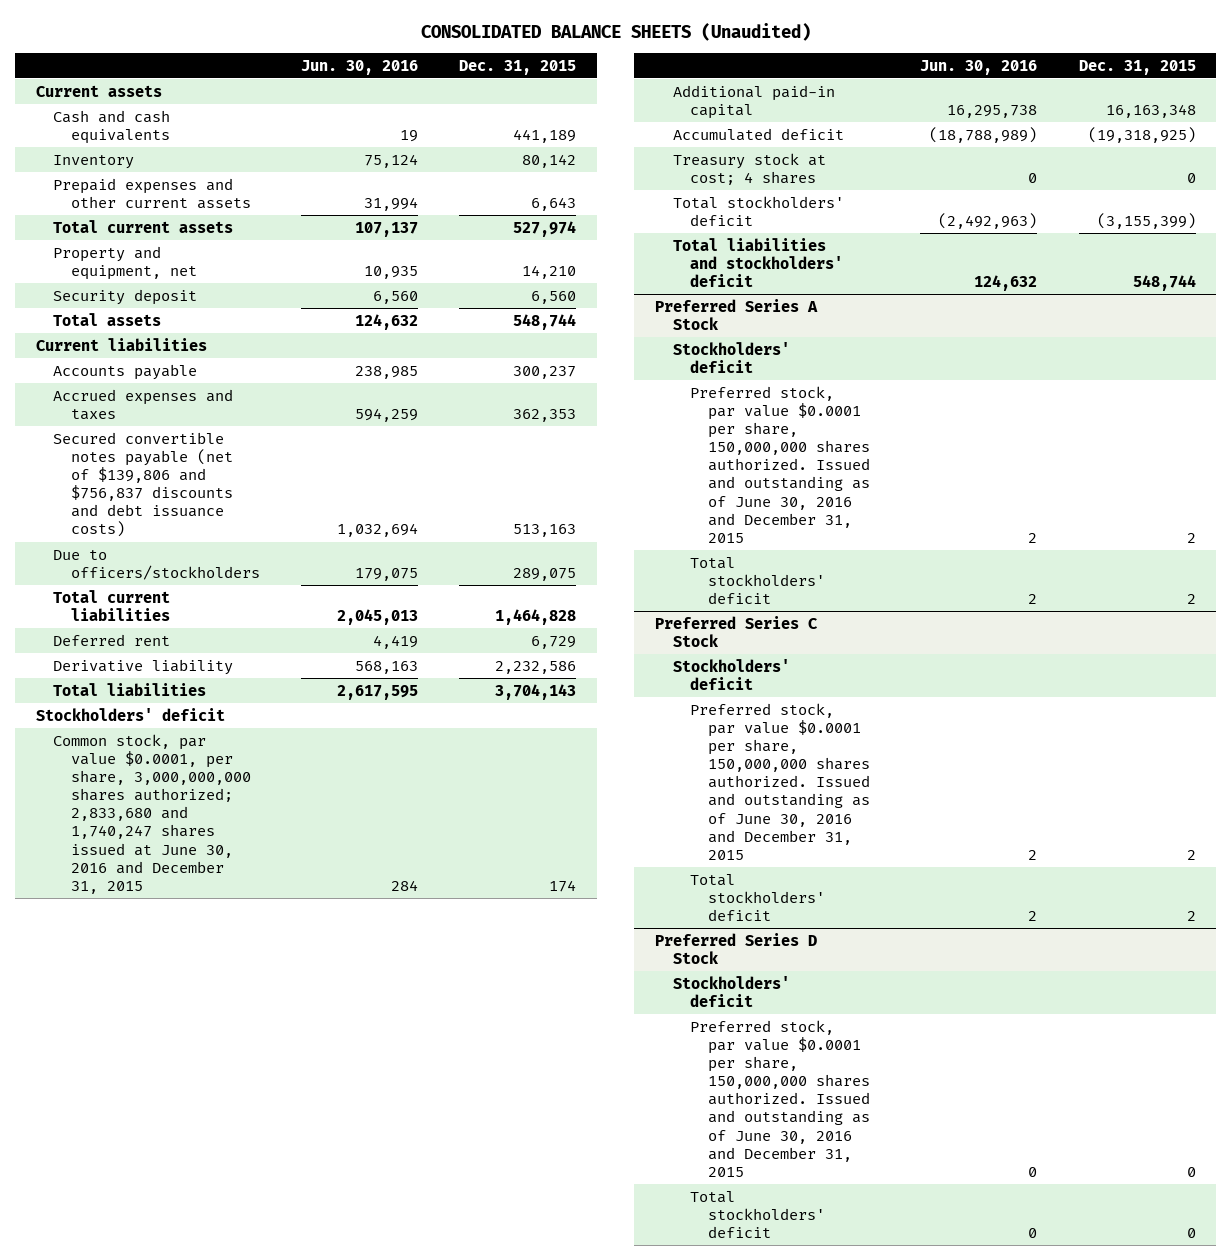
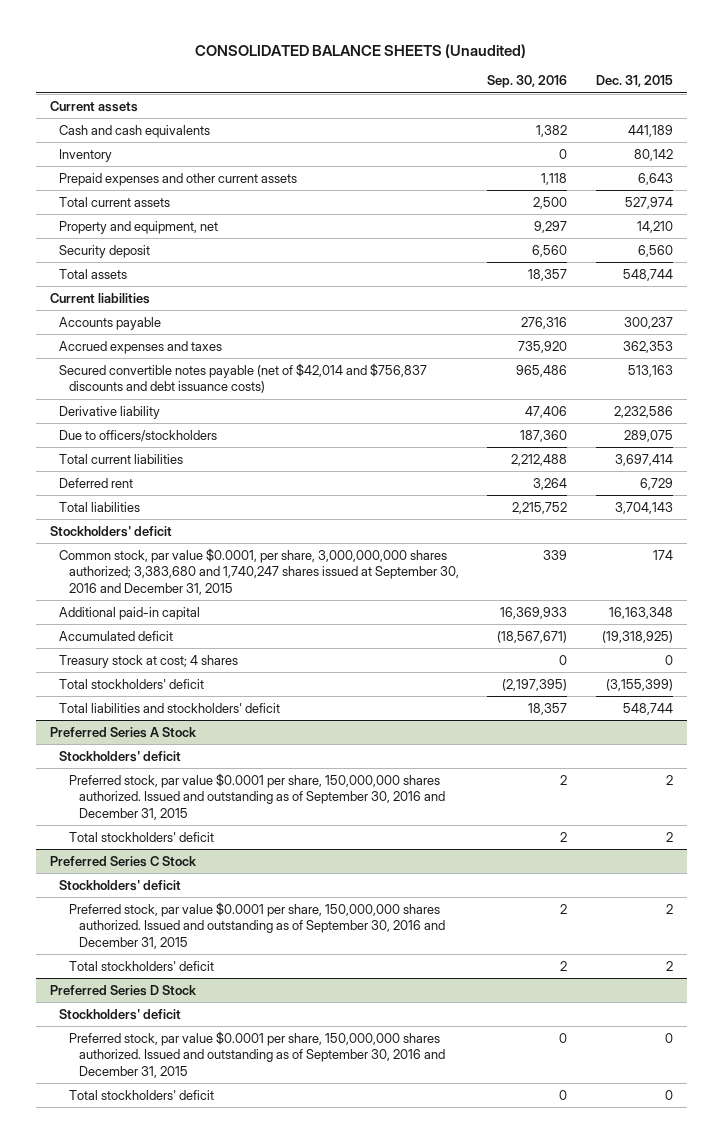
[301,59,419,75] Jun. 30, 2016 -> none
none -> [487,75,568,89] Sep. 30, 2016
[53,431,233,538] Secured convertible notes payable (net of $139,806 and $756,837 discounts and debt issuance costs) -> [59,362,428,394] Secured convertible notes payable (net of $42,014 and $756,837 discounts and debt issuance costs)
[53,658,234,675] Derivative liability -> [59,405,161,419] Derivative liability
[495,608,577,625] 1,464,828 -> [614,453,673,466] 3,697,414
[53,733,251,894] Common stock, par value $0.0001, per share, 3,000,000,000 shares authorized; 2,833,680 and 1,740,247 shares issued at June 30, 2016 and December 31, 2015 -> [59,547,460,595] Common stock, par value $0.0001, per share, 3,000,000,000 shares authorized; 3,383,680 and 1,740,247 shares issued at September 30, 2016 and December 31, 2015
[690,385,870,543] Preferred stock, par value $0.0001 per share, 150,000,000 shares authorized. Issued and outstanding as of June 30, 2016 and December 31, 2015 -> [69,772,445,820] Preferred stock, par value $0.0001 per share, 150,000,000 shares authorized. Issued and outstanding as of September 30, 2016 and December 31, 2015
[690,702,870,860] Preferred stock, par value $0.0001 per share, 150,000,000 shares authorized. Issued and outstanding as of June 30, 2016 and December 31, 2015 -> [69,901,445,949] Preferred stock, par value $0.0001 per share, 150,000,000 shares authorized. Issued and outstanding as of September 30, 2016 and December 31, 2015
[690,1019,870,1177] Preferred stock, par value $0.0001 per share, 150,000,000 shares authorized. Issued and outstanding as of June 30, 2016 and December 31, 2015 -> [69,1030,445,1078] Preferred stock, par value $0.0001 per share, 150,000,000 shares authorized. Issued and outstanding as of September 30, 2016 and December 31, 2015

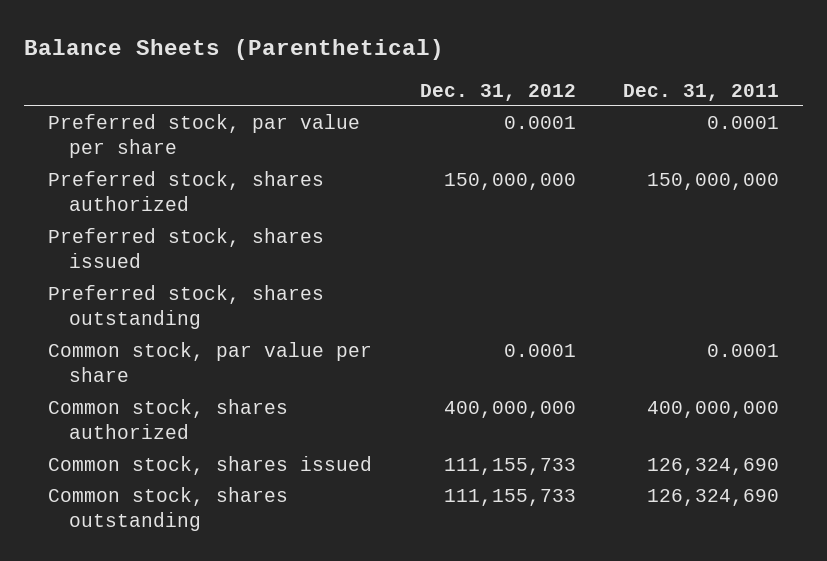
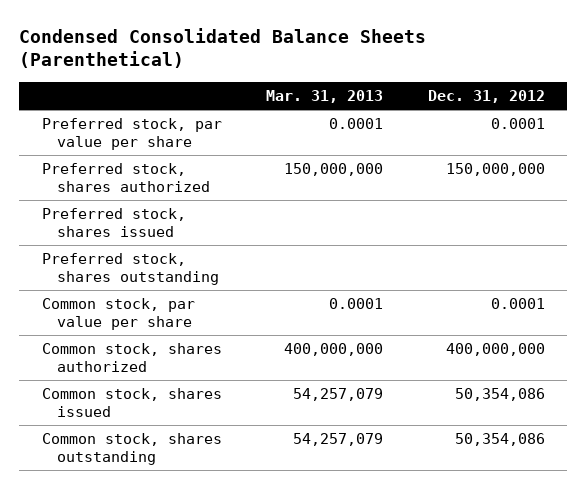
[24,38,445,60] Balance Sheets (Parenthetical) -> [19,27,427,69] Condensed Consolidated Balance Sheets (Parenthetical)
[623,83,780,101] Dec. 31, 2011 -> none
none -> [266,89,384,103] Mar. 31, 2013
[443,458,576,476] 111,155,733 -> [455,388,546,402] 50,354,086
[443,489,576,507] 111,155,733 -> [455,433,546,447] 50,354,086

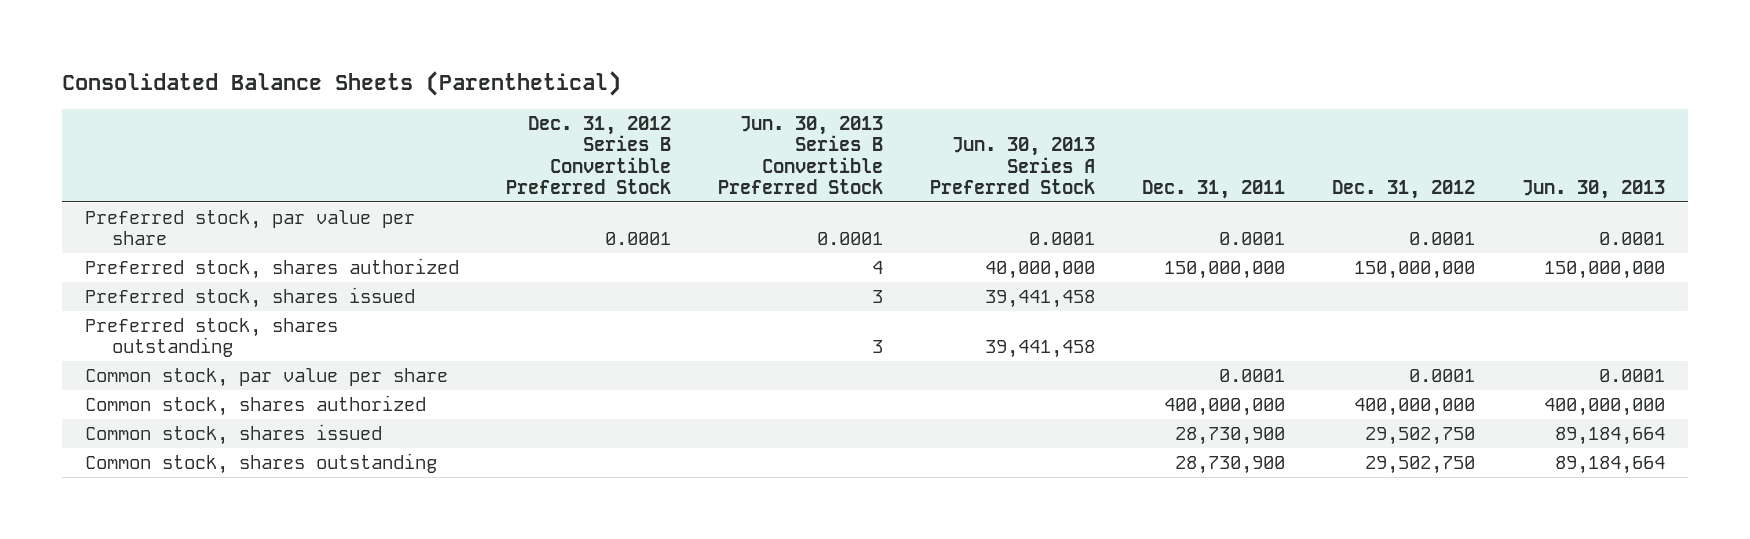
[19,27,427,69] Condensed Consolidated Balance Sheets (Parenthetical) -> [61,71,621,97] Consolidated Balance Sheets (Parenthetical)
[266,89,384,103] Mar. 31, 2013 -> none
none -> [505,115,671,194] Dec. 31, 2012 Series B Convertible Preferred Stock
none -> [717,115,883,194] Jun. 30, 2013 Series B Convertible Preferred Stock
none -> [929,137,1095,194] Jun. 30, 2013 Series A Preferred Stock
none -> [1141,179,1285,199] Dec. 31, 2011
none -> [1521,179,1665,199] Jun. 30, 2013
[455,388,546,402] 50,354,086 -> [1364,427,1475,446] 29,502,750
[455,433,546,447] 50,354,086 -> [1364,456,1475,475] 29,502,750

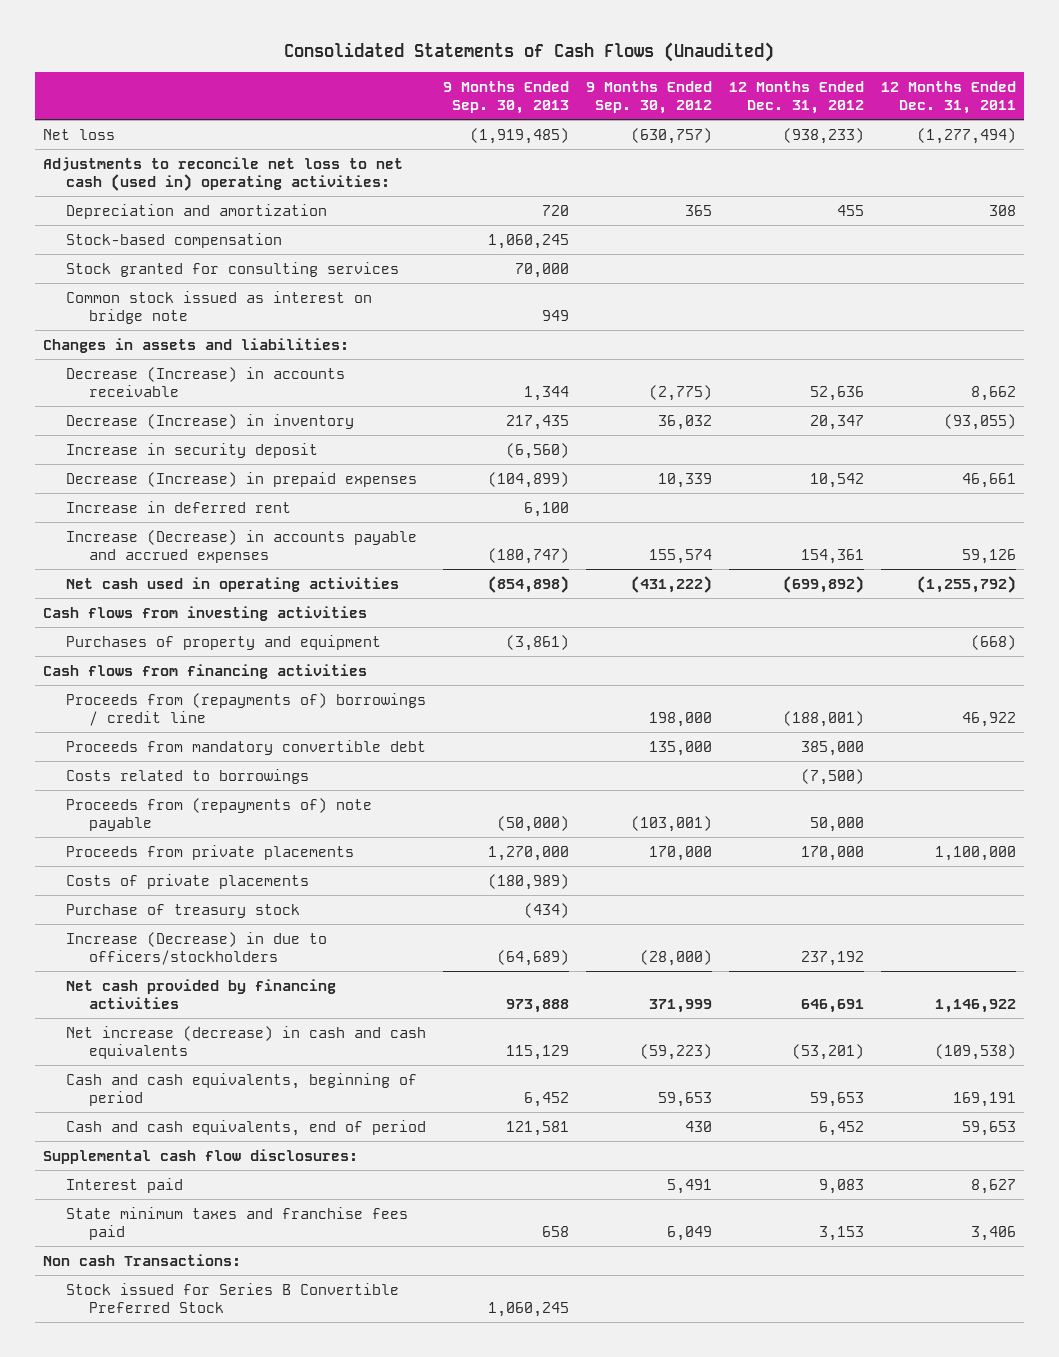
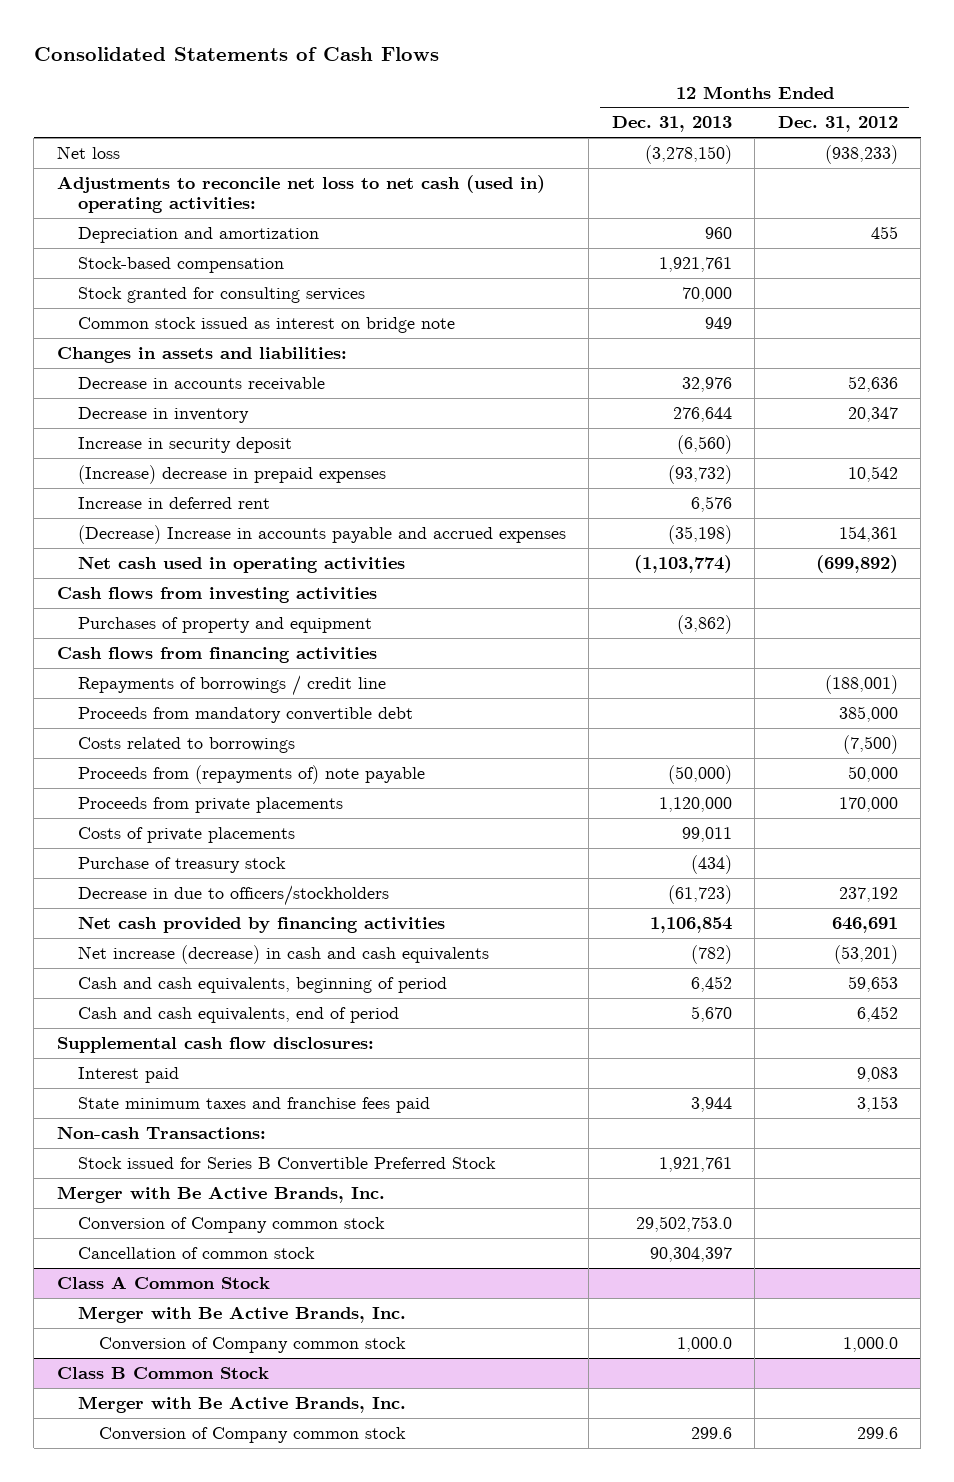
[284,42,775,63] Consolidated Statements of Cash Flows (Unaudited) -> [33,46,439,61] Consolidated Statements of Cash Flows
[442,80,569,114] 9 Months Ended Sep. 30, 2013 -> none
[585,80,712,114] 9 Months Ended Sep. 30, 2012 -> none
[880,80,1016,114] 12 Months Ended Dec. 31, 2011 -> none
none -> [611,116,732,133] Dec. 31, 2013
[65,366,345,397] Decrease (Increase) in accounts receivable -> [77,376,325,391] Decrease in accounts receivable
[65,413,354,429] Decrease (Increase) in inventory -> [77,406,249,423] Decrease in inventory
[65,471,417,487] Decrease (Increase) in prepaid expenses -> [77,464,386,484] (Increase) decrease in prepaid expenses
[65,529,417,563] Increase (Decrease) in accounts payable and accrued expenses -> [77,524,566,544] (Decrease) Increase in accounts payable and accrued expenses
[65,692,426,726] Proceeds from (repayments of) borrowings / credit line -> [77,674,386,696] Repayments of borrowings / credit line
[65,931,327,965] Increase (Decrease) in due to officers/stockholders -> [77,884,389,906] Decrease in due to officers/stockholders
[43,1253,242,1266] Non cash Transactions: -> [56,1125,266,1139] Non-cash Transactions:
none -> [56,1185,385,1203] Merger with Be Active Brands, Inc.
none -> [77,1216,385,1233] Conversion of Company common stock
none -> [77,1246,315,1259] Cancellation of common stock
none -> [56,1275,270,1289] Class A Common Stock
none -> [77,1305,406,1323] Merger with Be Active Brands, Inc.
none -> [99,1336,407,1353] Conversion of Company common stock
none -> [56,1366,269,1379] Class B Common Stock
none -> [77,1395,406,1413] Merger with Be Active Brands, Inc.
none -> [99,1426,407,1443] Conversion of Company common stock

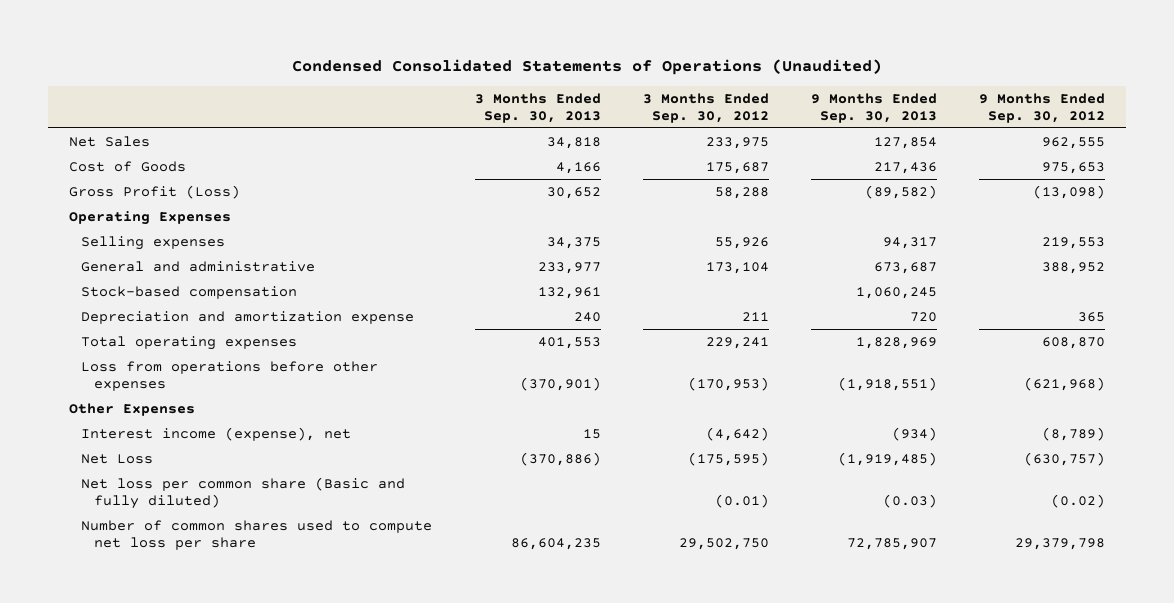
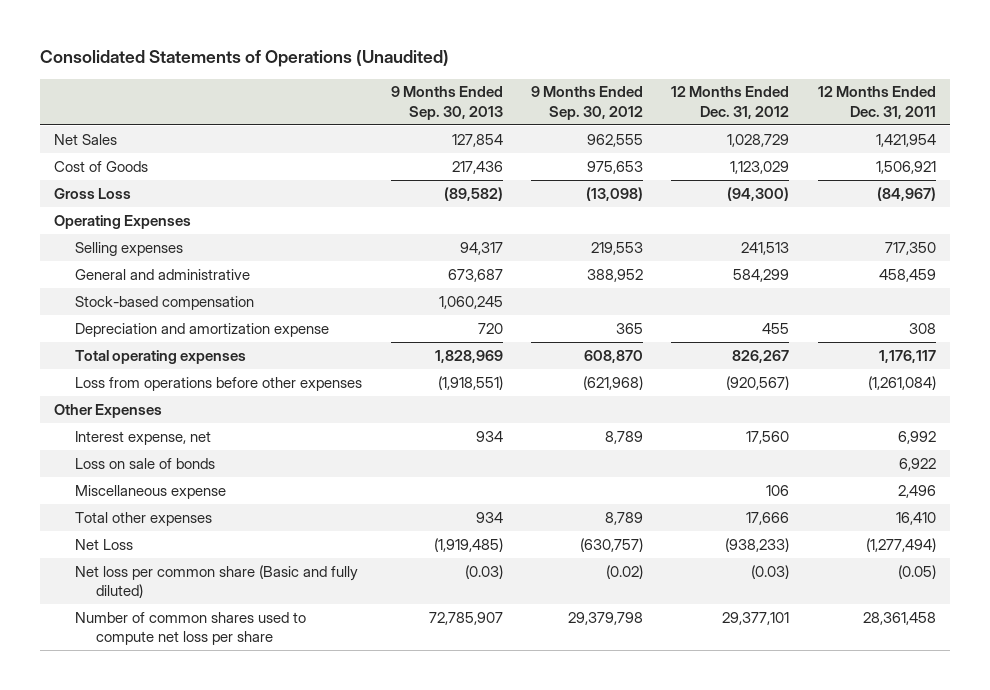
[292,59,883,76] Condensed Consolidated Statements of Operations (Unaudited) -> [40,50,450,68] Consolidated Statements of Operations (Unaudited)
[474,92,601,124] 3 Months Ended Sep. 30, 2013 -> none
[642,92,769,124] 3 Months Ended Sep. 30, 2012 -> none
none -> [671,86,790,119] 12 Months Ended Dec. 31, 2012
none -> [817,86,936,119] 12 Months Ended Dec. 31, 2011
[69,184,241,199] Gross Profit (Loss) -> [54,187,132,199] Gross Loss
[81,426,352,441] Interest income (expense), net -> [75,430,212,445] Interest expense, net
[891,426,937,441] (934) -> [475,430,503,442] 934
[1042,426,1106,441] (8,789) -> [605,430,644,444] 8,789
none -> [75,457,216,469] Loss on sale of bonds
none -> [75,484,227,499] Miscellaneous expense
none -> [75,511,213,526] Total other expenses

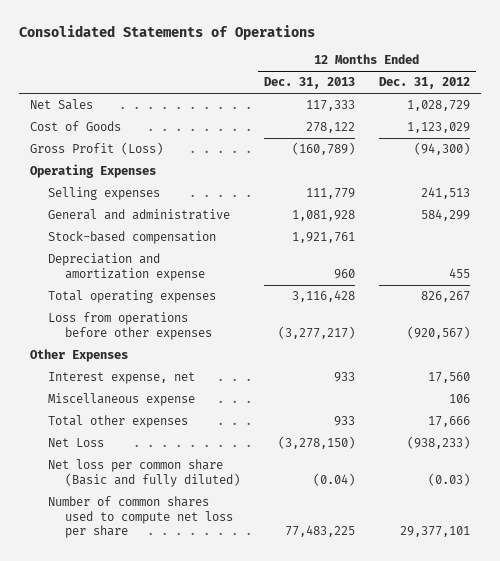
[40,50,450,68] Consolidated Statements of Operations (Unaudited) -> [18,24,315,40] Consolidated Statements of Operations
[390,86,503,120] 9 Months Ended Sep. 30, 2013 -> none
[531,86,644,120] 9 Months Ended Sep. 30, 2012 -> none
[817,86,936,119] 12 Months Ended Dec. 31, 2011 -> none
none -> [263,77,355,90] Dec. 31, 2013
[54,187,132,199] Gross Loss -> [30,142,164,156] Gross Profit (Loss)
[75,457,216,469] Loss on sale of bonds -> none

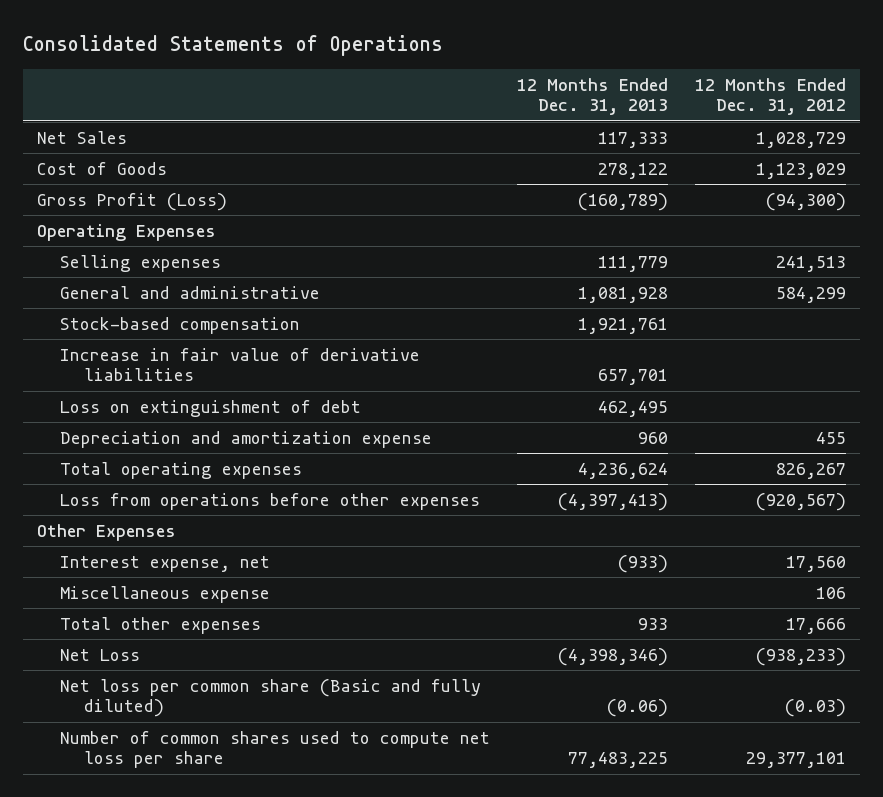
none -> [60,347,421,382] Increase in fair value of derivative liabilities
none -> [60,399,362,417] Loss on extinguishment of debt
[291,290,355,303] 3,116,428 -> [578,462,669,479] 4,236,624
[277,325,355,339] (3,277,217) -> [558,492,669,511] (4,397,413)
[333,372,355,383] 933 -> [618,554,669,573] (933)
[277,436,355,450] (3,278,150) -> [558,647,669,666] (4,398,346)
[312,472,355,486] (0.04) -> [607,699,669,718] (0.06)

